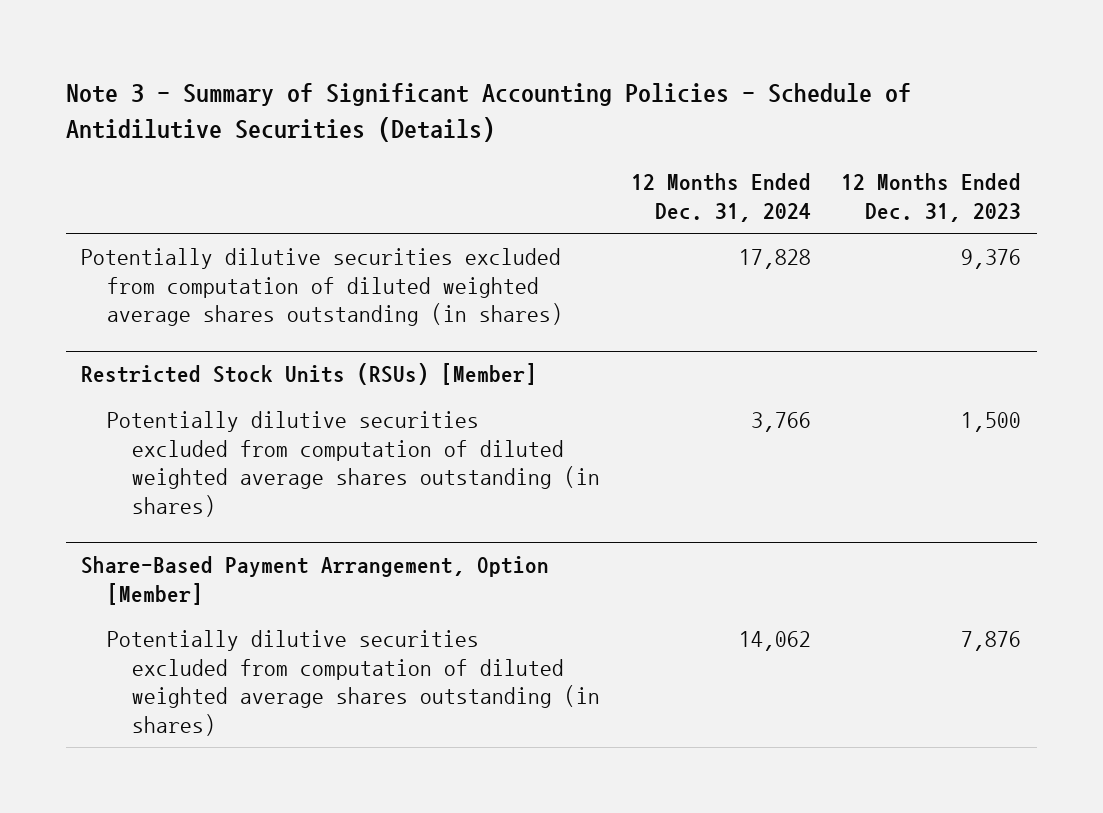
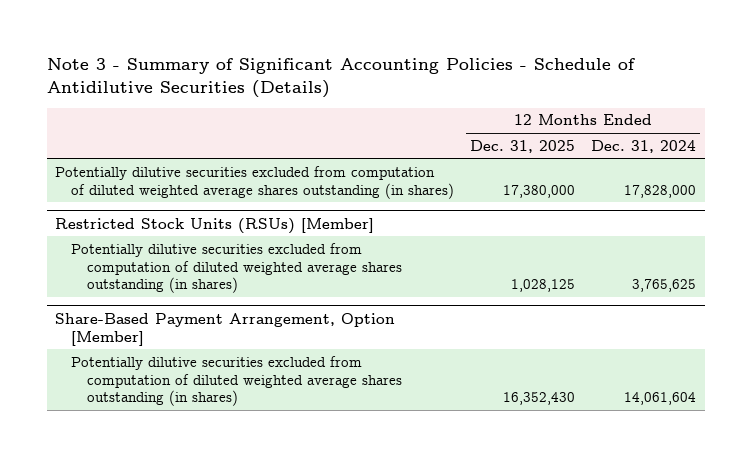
[841,173,1022,222] 12 Months Ended Dec. 31, 2023 -> none
none -> [470,139,576,153] Dec. 31, 2025
[738,248,811,269] 17,828 -> [624,184,697,198] 17,828,000
[750,411,811,432] 3,766 -> [632,279,697,293] 3,765,625
[738,630,811,651] 14,062 -> [624,392,697,406] 14,061,604

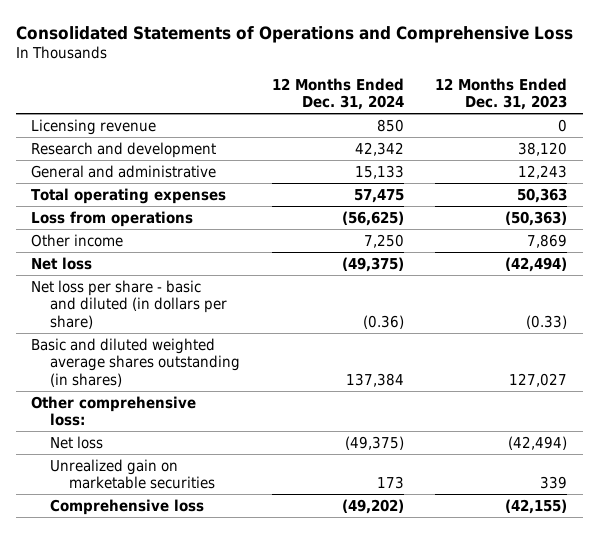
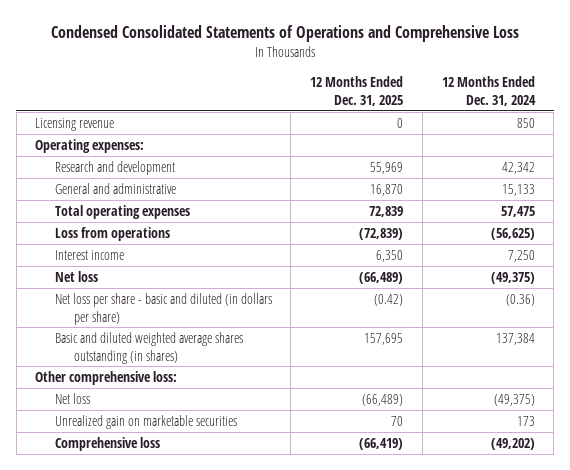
[15,25,573,43] Consolidated Statements of Operations and Comprehensive Loss -> [50,25,519,43] Condensed Consolidated Statements of Operations and Comprehensive Loss
[435,77,568,111] 12 Months Ended Dec. 31, 2023 -> none
none -> [310,76,404,106] 12 Months Ended Dec. 31, 2025
none -> [35,138,145,153] Operating expenses:
[31,233,124,247] Other income -> [54,249,124,260] Interest income

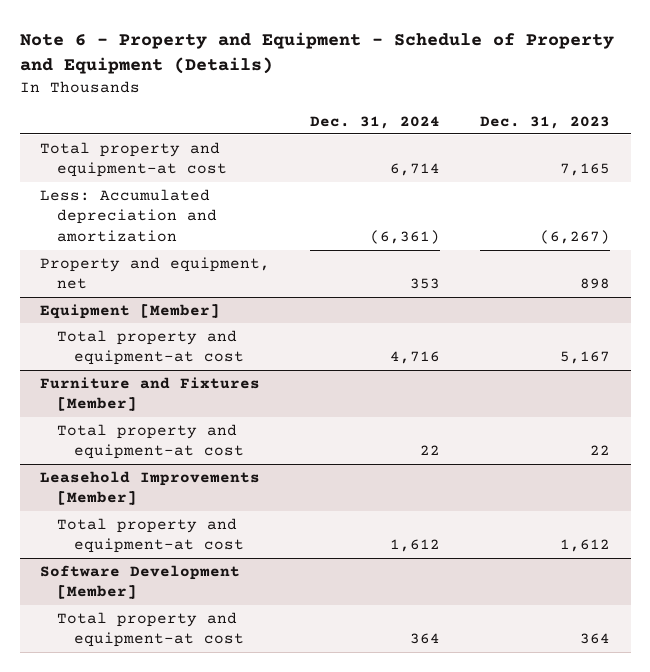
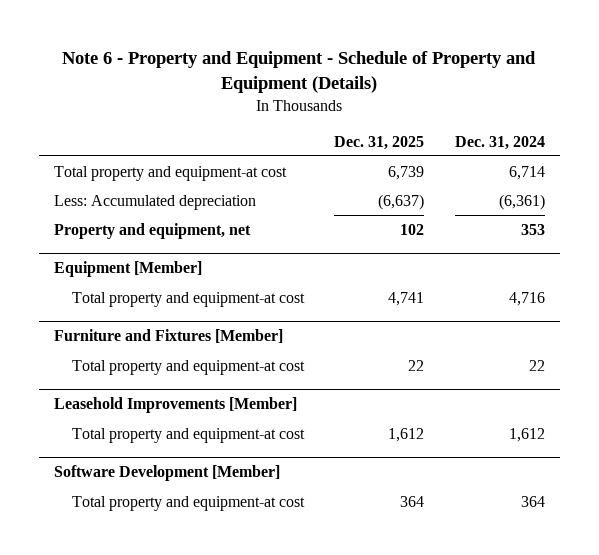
[480,115,611,129] Dec. 31, 2023 -> none
none -> [334,135,425,150] Dec. 31, 2025
[39,188,217,243] Less: Accumulated depreciation and amortization -> [53,194,256,210] Less: Accumulated depreciation

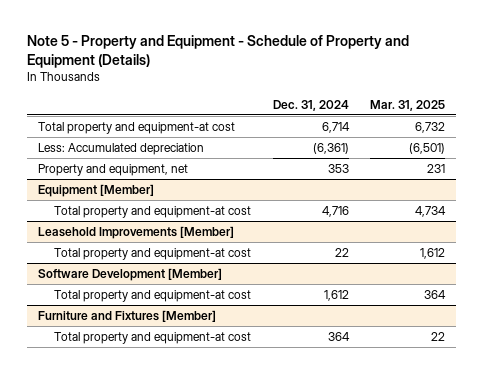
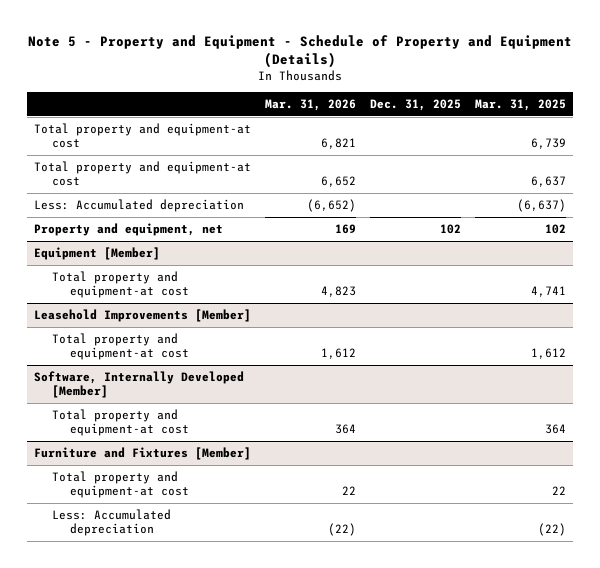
[272,99,349,111] Dec. 31, 2024 -> none
none -> [264,99,356,112] Mar. 31, 2026
none -> [369,99,461,112] Dec. 31, 2025
[415,122,446,134] 6,732 -> [530,138,566,150] 6,739
none -> [33,160,251,187] Total property and equipment-at cost
[409,143,446,155] (6,501) -> [516,198,566,212] (6,637)
[427,164,446,174] 231 -> [544,223,566,234] 102
[415,206,447,218] 4,734 -> [530,286,566,298] 4,741
[37,268,222,282] Software Development [Member] -> [33,370,244,399] Software, Internally Developed [Member]
none -> [52,508,172,537] Less: Accumulated depreciation

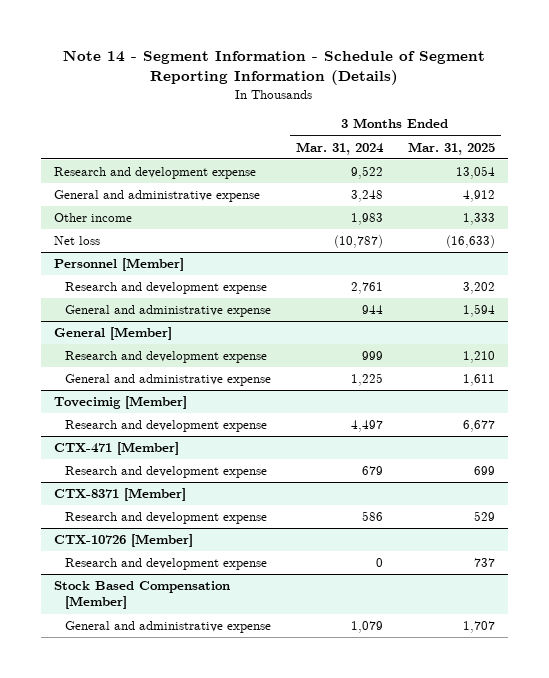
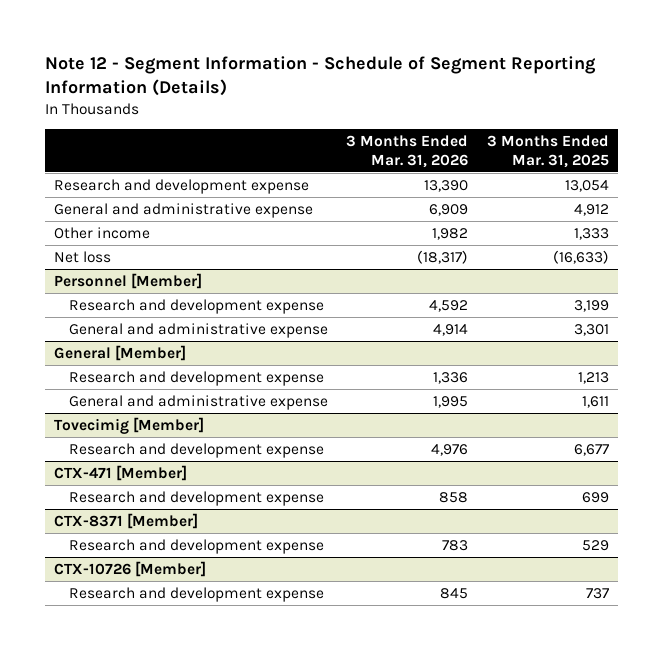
[63,50,486,86] Note 14 - Segment Information - Schedule of Segment Reporting Information (Details) -> [44,55,596,96] Note 12 - Segment Information - Schedule of Segment Reporting Information (Details)
[295,141,384,155] Mar. 31, 2024 -> none
none -> [346,134,469,168] 3 Months Ended Mar. 31, 2026
[463,282,496,295] 3,202 -> [573,299,609,312] 3,199
[463,304,496,318] 1,594 -> [573,323,609,336] 3,301
[463,351,496,364] 1,210 -> [577,371,609,384] 1,213
[53,581,230,610] Stock Based Compensation [Member] -> none
[64,621,271,634] General and administrative expense -> none

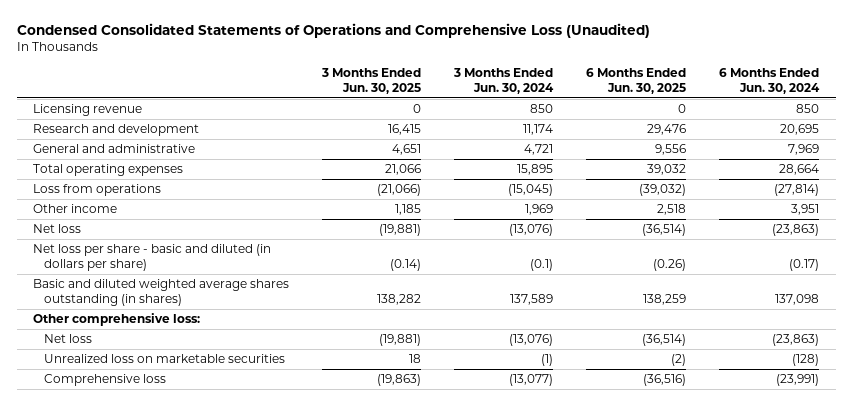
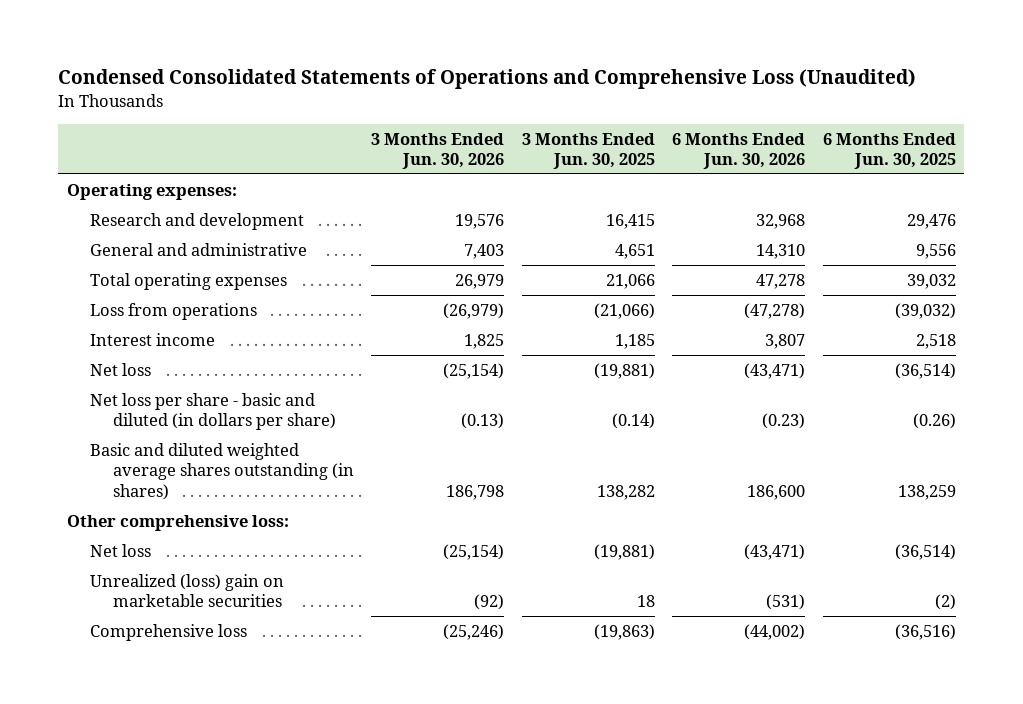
[453,67,555,94] 3 Months Ended Jun. 30, 2024 -> none
[719,67,821,94] 6 Months Ended Jun. 30, 2024 -> none
none -> [371,132,505,169] 3 Months Ended Jun. 30, 2026
none -> [672,132,806,169] 6 Months Ended Jun. 30, 2026
[33,104,143,117] Licensing revenue -> none
none -> [67,184,238,201] Operating expenses:
[33,204,118,214] Other income -> [89,333,215,347] Interest income
[43,354,285,364] Unrealized loss on marketable securities -> [89,574,284,608] Unrealized (loss) gain on marketable securities

